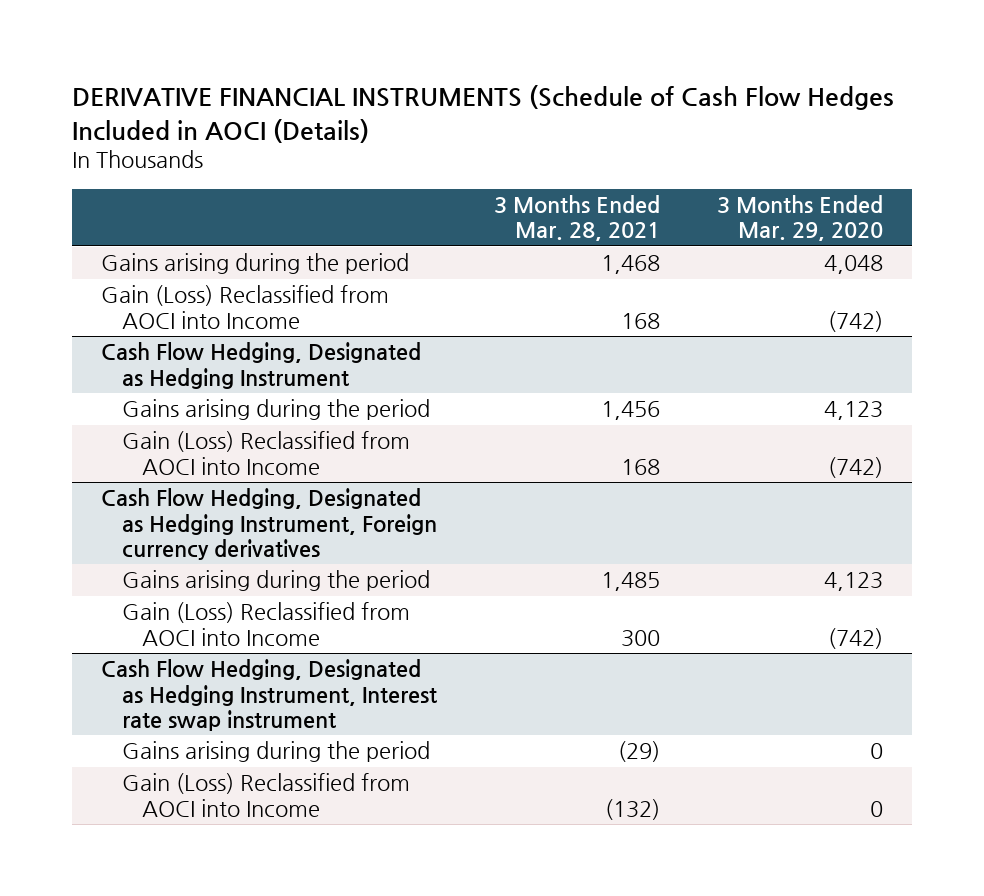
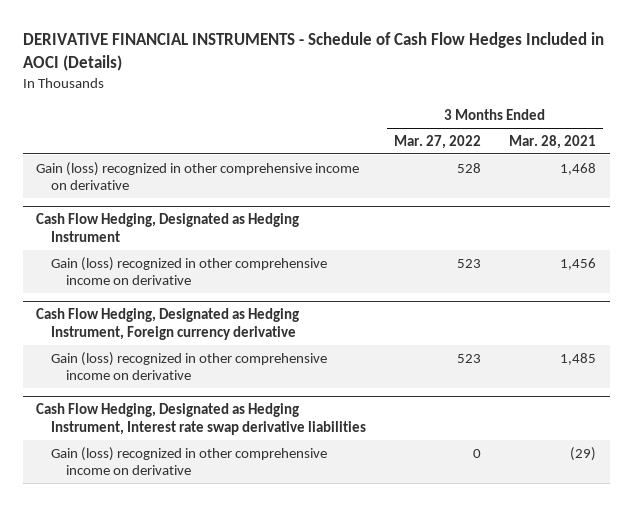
[72,85,895,143] DERIVATIVE FINANCIAL INSTRUMENTS (Schedule of Cash Flow Hedges Included in AOCI (Details) -> [22,32,604,72] DERIVATIVE FINANCIAL INSTRUMENTS - Schedule of Cash Flow Hedges Included in AOCI (Details)
[717,194,884,242] 3 Months Ended Mar. 29, 2020 -> none
none -> [394,134,482,149] Mar. 27, 2022
[101,285,390,329] Gain (Loss) Reclassified from AOCI into Income -> none
[101,253,410,275] Gains arising during the period -> [36,161,360,190] Gain (loss) recognized in other comprehensive income on derivative
[121,431,410,475] Gain (Loss) Reclassified from AOCI into Income -> none
[121,602,410,646] Gain (Loss) Reclassified from AOCI into Income -> none
[121,773,410,817] Gain (Loss) Reclassified from AOCI into Income -> none
[121,399,430,421] Gains arising during the period -> [51,256,328,285] Gain (loss) recognized in other comprehensive income on derivative
[101,488,437,560] Cash Flow Hedging, Designated as Hedging Instrument, Foreign currency derivatives -> [36,308,300,340] Cash Flow Hedging, Designated as Hedging Instrument, Foreign currency derivative
[121,570,430,592] Gains arising during the period -> [51,351,328,380] Gain (loss) recognized in other comprehensive income on derivative
[101,659,437,731] Cash Flow Hedging, Designated as Hedging Instrument, Interest rate swap instrument -> [36,403,367,435] Cash Flow Hedging, Designated as Hedging Instrument, Interest rate swap derivative liabilities
[121,741,430,763] Gains arising during the period -> [51,446,328,475] Gain (loss) recognized in other comprehensive income on derivative

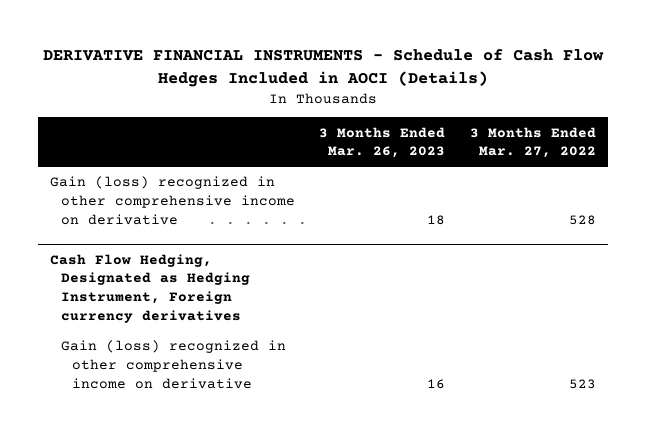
[509,134,597,149] Mar. 28, 2021 -> none
none -> [319,126,446,159] 3 Months Ended Mar. 26, 2023
[36,213,300,242] Cash Flow Hedging, Designated as Hedging Instrument -> none
[51,256,328,285] Gain (loss) recognized in other comprehensive income on derivative -> none
[36,308,300,340] Cash Flow Hedging, Designated as Hedging Instrument, Foreign currency derivative -> [49,253,251,324] Cash Flow Hedging, Designated as Hedging Instrument, Foreign currency derivatives
[36,403,367,435] Cash Flow Hedging, Designated as Hedging Instrument, Interest rate swap derivative liabilities -> none
[51,446,328,475] Gain (loss) recognized in other comprehensive income on derivative -> none

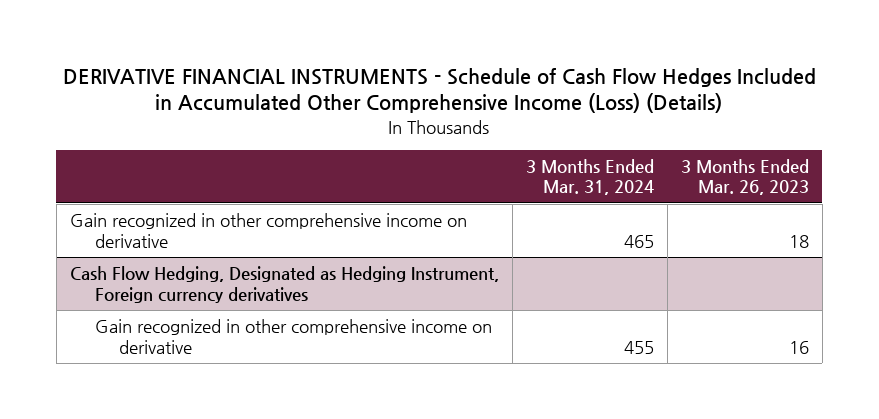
[42,49,604,88] DERIVATIVE FINANCIAL INSTRUMENTS - Schedule of Cash Flow Hedges Included in AOCI (Details) -> [63,67,817,114] DERIVATIVE FINANCIAL INSTRUMENTS - Schedule of Cash Flow Hedges Included in Accumulated Other Comprehensive Income (Loss) (Details)
[469,126,596,159] 3 Months Ended Mar. 27, 2022 -> none
none -> [525,158,654,196] 3 Months Ended Mar. 31, 2024
[49,176,296,225] Gain (loss) recognized in other comprehensive income on derivative -> [69,213,467,248] Gain recognized in other comprehensive income on derivative
[61,340,287,389] Gain (loss) recognized in other comprehensive income on derivative -> [94,319,492,354] Gain recognized in other comprehensive income on derivative

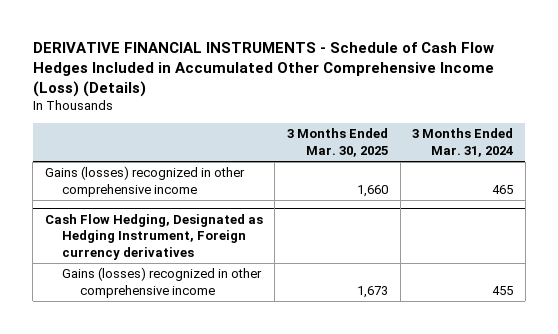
[680,158,809,196] 3 Months Ended Mar. 26, 2023 -> none
none -> [287,128,389,157] 3 Months Ended Mar. 30, 2025
[69,213,467,248] Gain recognized in other comprehensive income on derivative -> [44,166,245,197] Gains (losses) recognized in other comprehensive income
[94,319,492,354] Gain recognized in other comprehensive income on derivative -> [62,267,263,298] Gains (losses) recognized in other comprehensive income

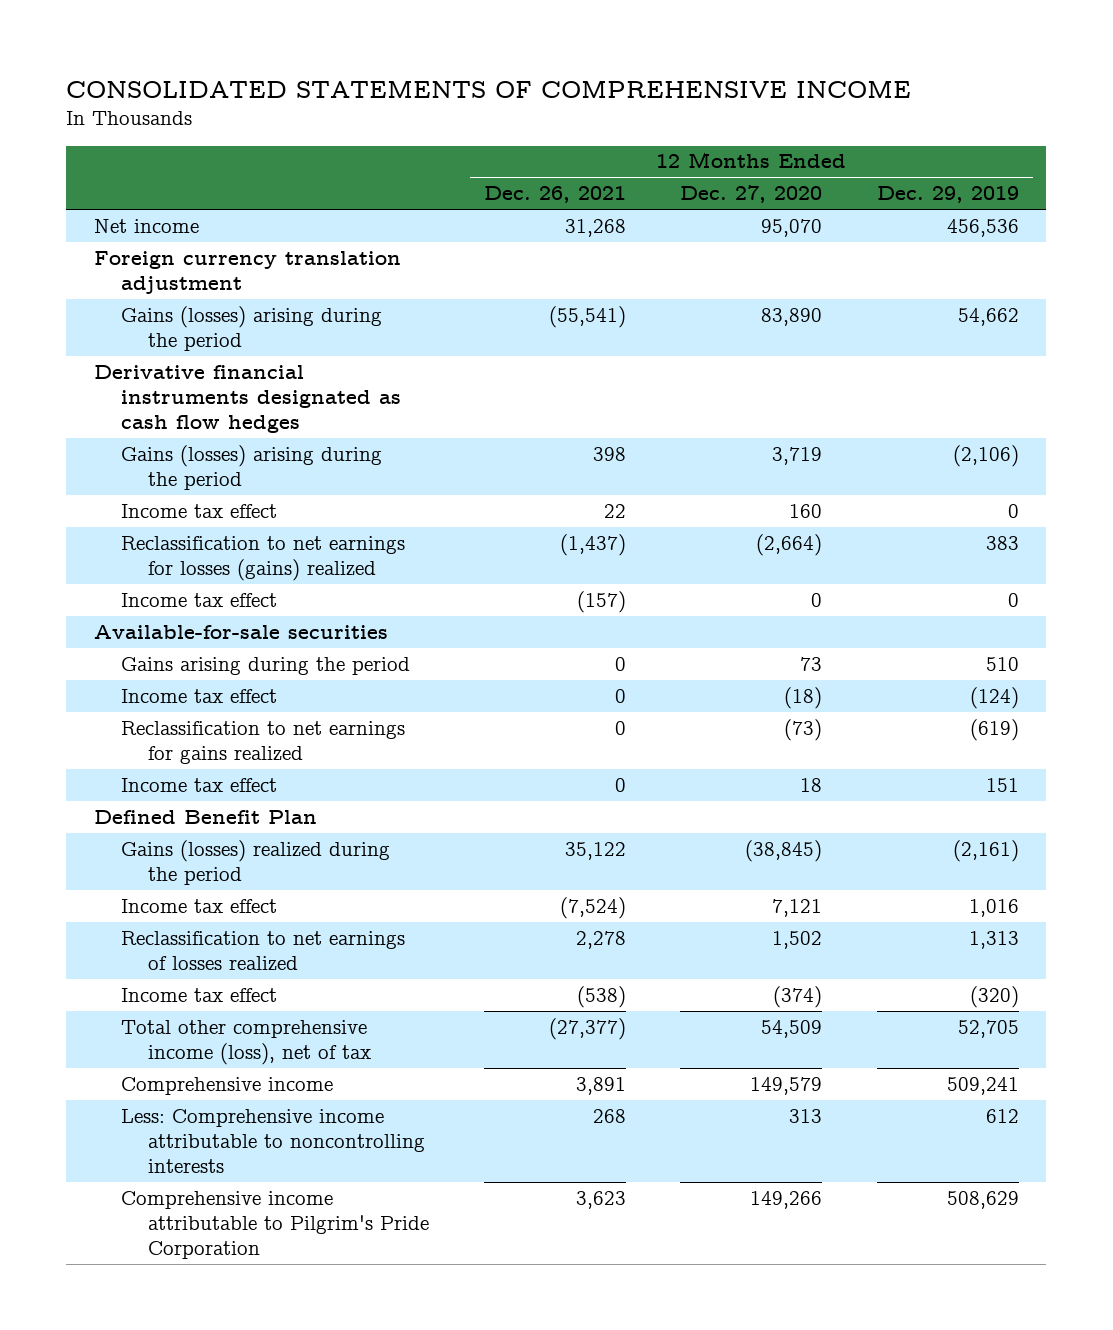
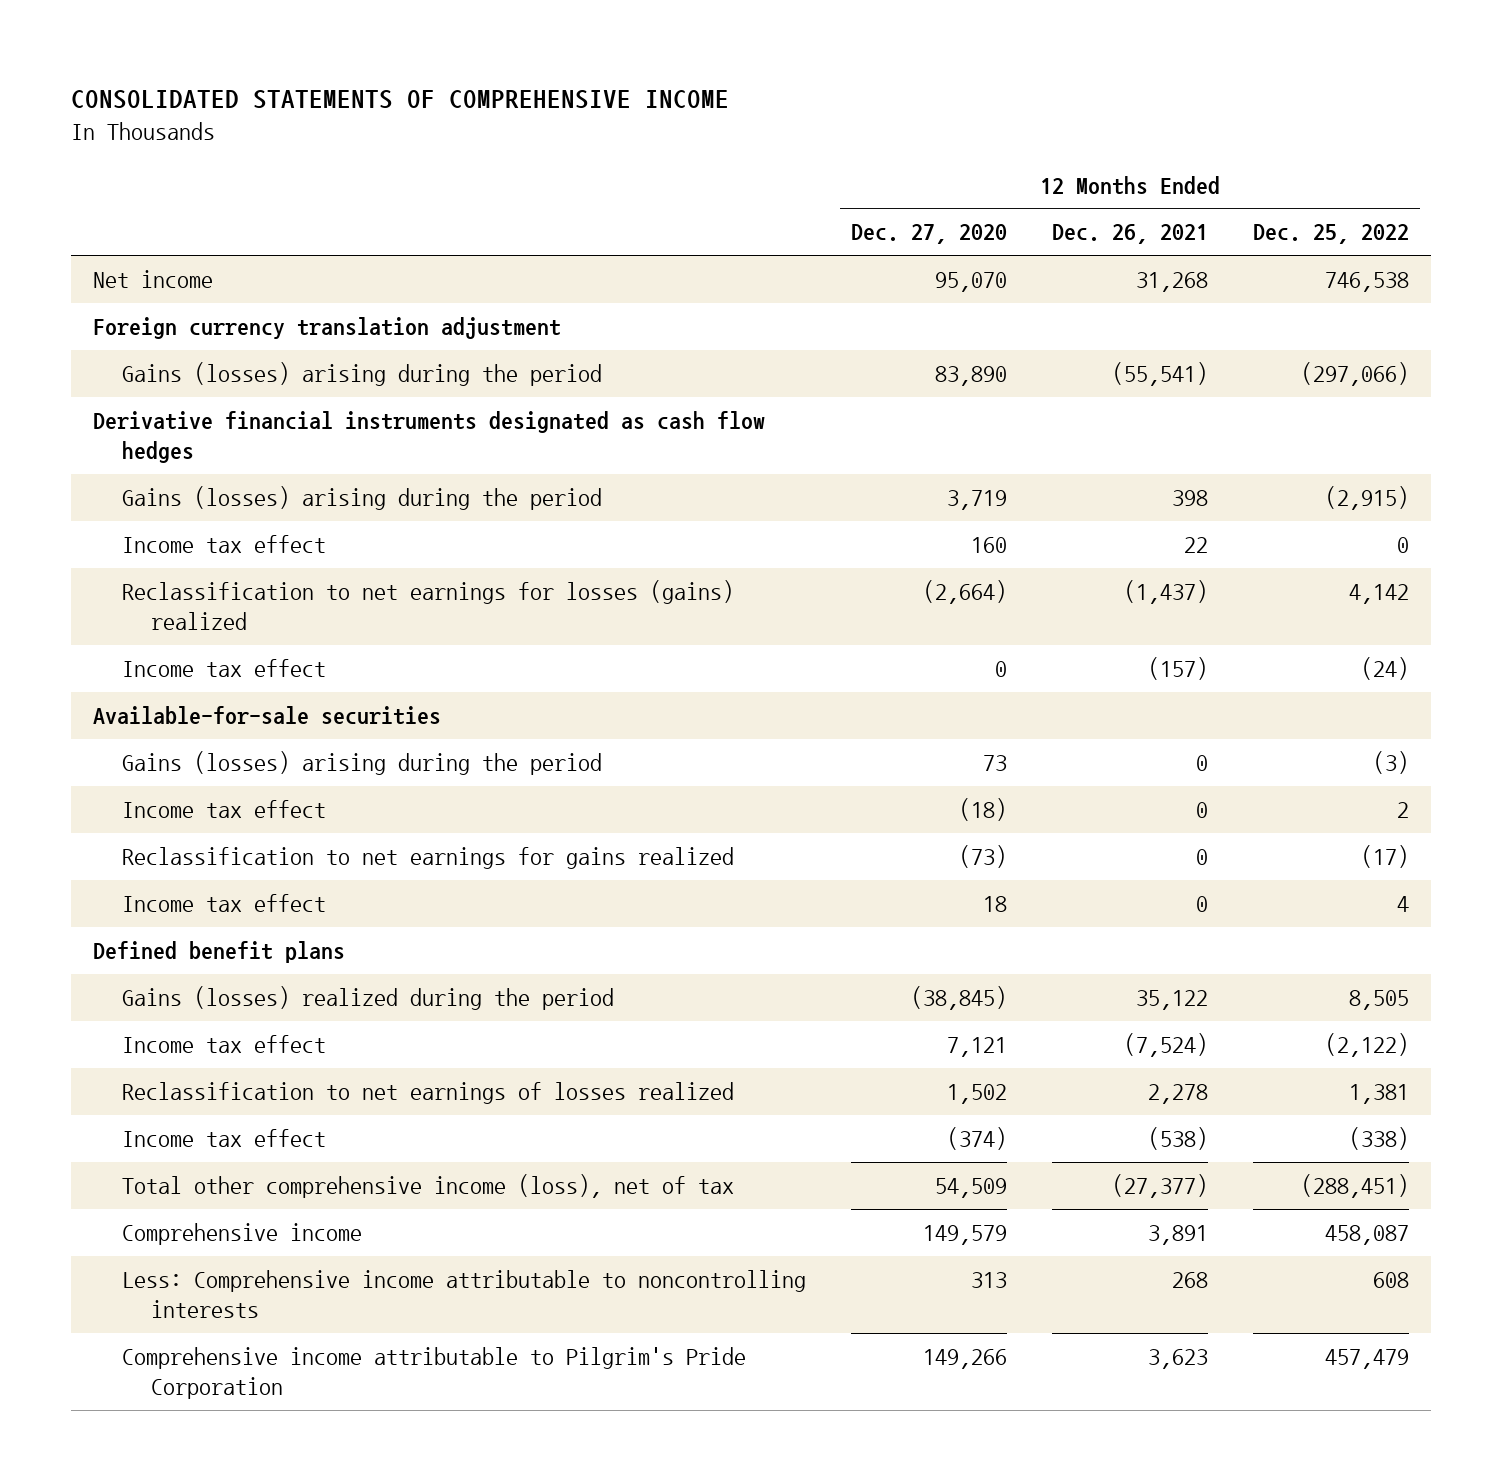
[876,186,1019,204] Dec. 29, 2019 -> none
none -> [1252,224,1409,245] Dec. 25, 2022
[120,656,410,675] Gains arising during the period -> [121,750,602,775] Gains (losses) arising during the period
[93,809,317,824] Defined Benefit Plan -> [93,940,346,963] Defined benefit plans

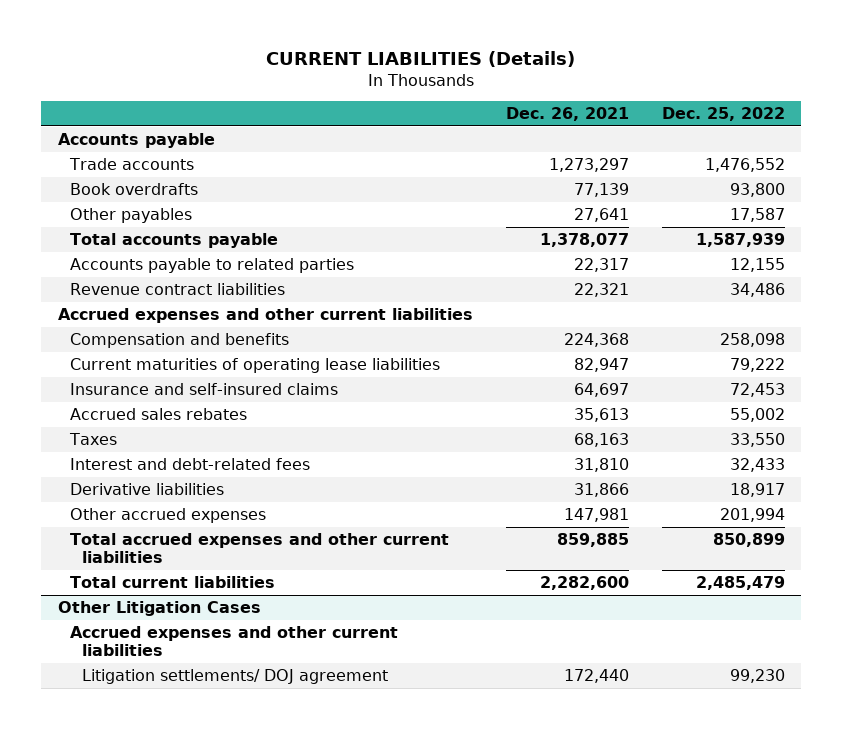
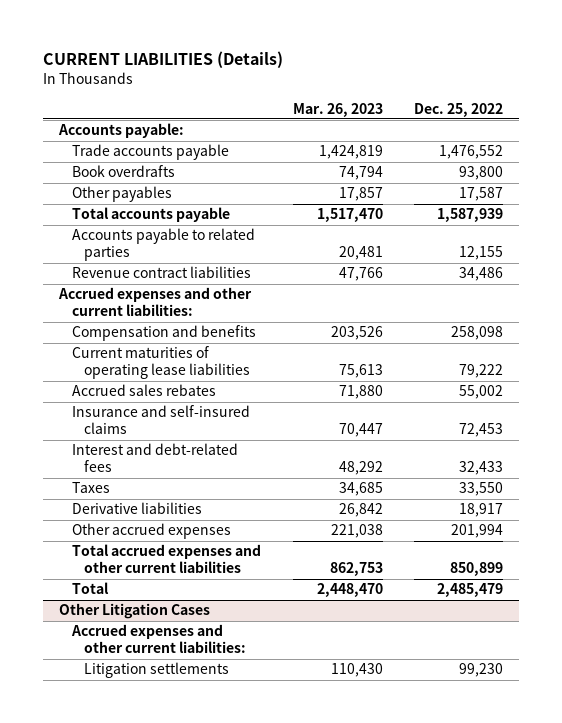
[505,107,629,122] Dec. 26, 2021 -> none
none -> [292,102,383,117] Mar. 26, 2023
[57,132,215,148] Accounts payable -> [58,123,185,139] Accounts payable:
[68,157,194,170] Trade accounts -> [71,144,229,161] Trade accounts payable
[57,307,473,323] Accrued expenses and other current liabilities -> [58,287,253,317] Accrued expenses and other current liabilities:
[69,382,338,395] Insurance and self-insured claims -> [71,405,250,435] Insurance and self-insured claims
[68,432,117,445] Taxes -> [71,482,110,494] Taxes
[69,575,275,588] Total current liabilities -> [71,582,109,595] Total
[69,625,398,656] Accrued expenses and other current liabilities -> [70,624,247,654] Accrued expenses and other current liabilities:
[81,668,388,684] Litigation settlements/ DOJ agreement -> [84,662,230,679] Litigation settlements

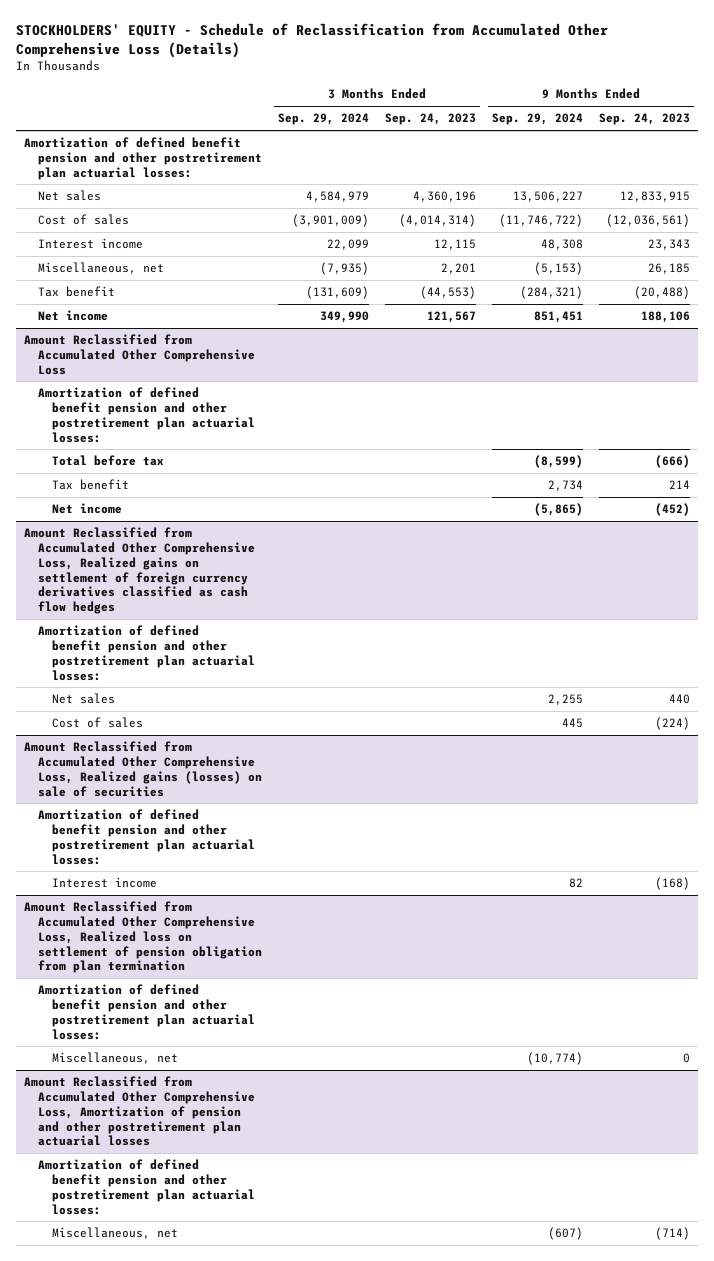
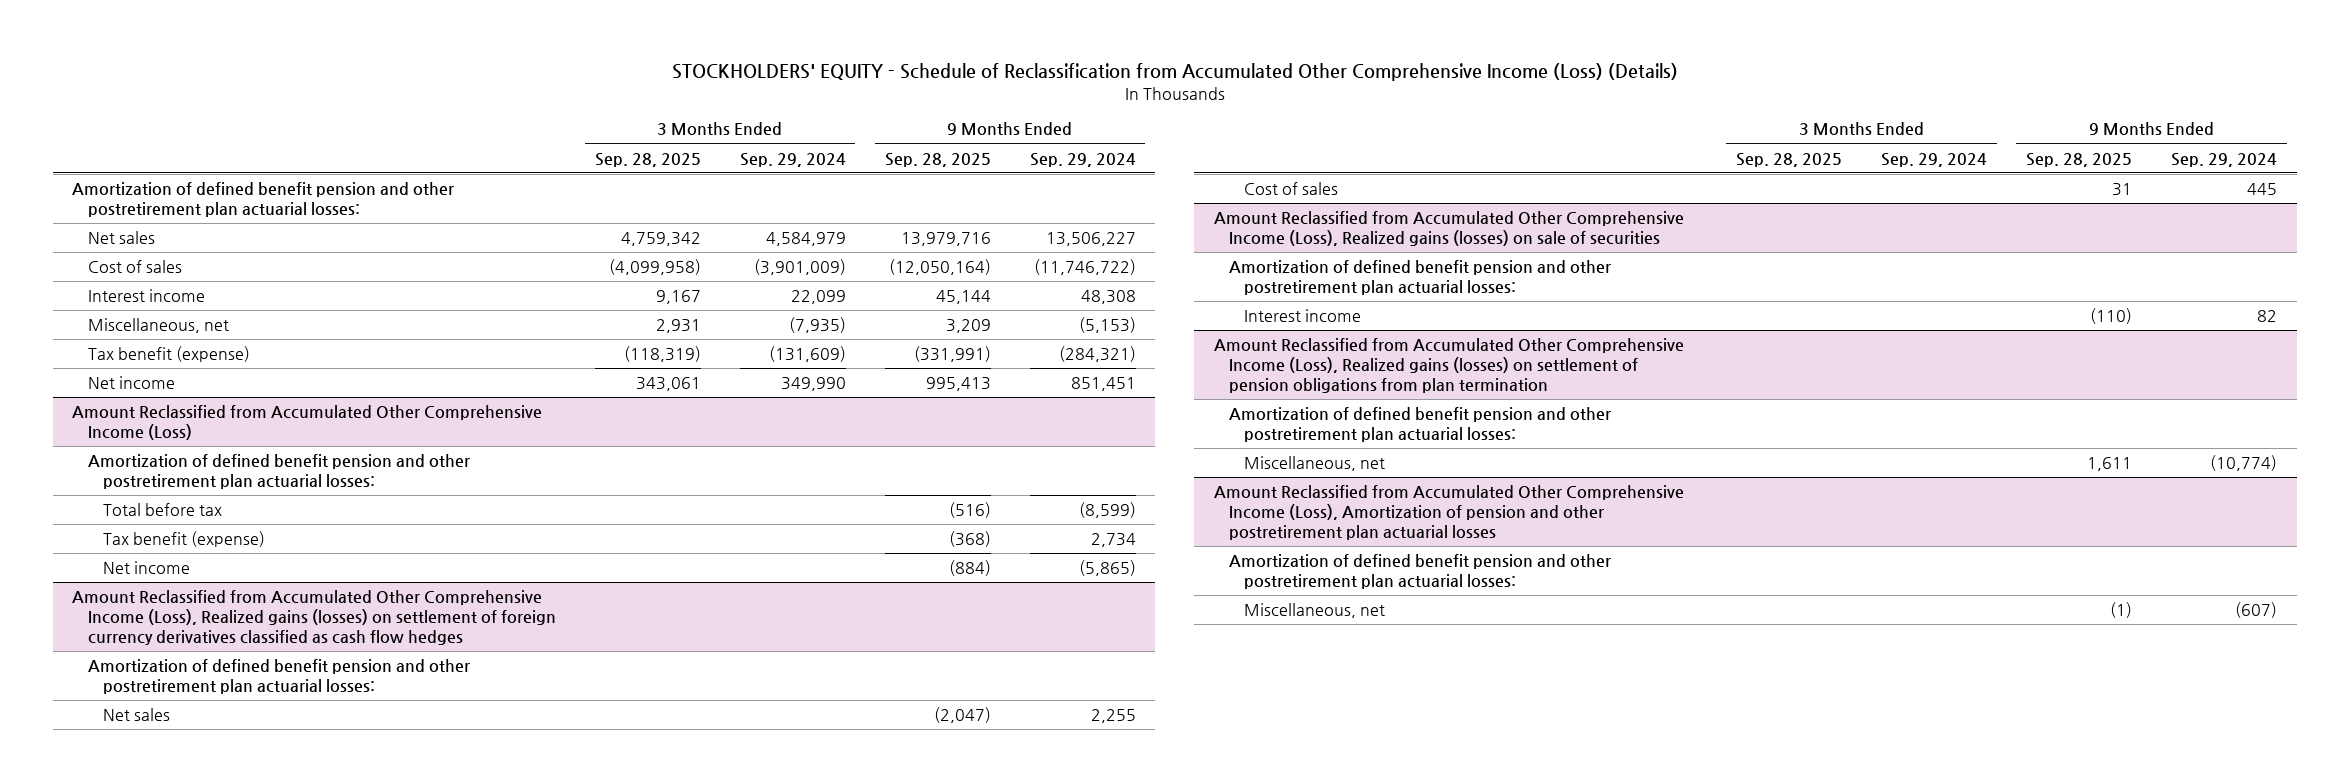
[16,23,609,58] STOCKHOLDERS' EQUITY - Schedule of Reclassification from Accumulated Other Comprehensive Loss (Details) -> [671,63,1678,82] STOCKHOLDERS' EQUITY - Schedule of Reclassification from Accumulated Other Comprehensive Income (Loss) (Details)
[385,113,477,126] Sep. 24, 2023 -> none
[598,113,690,126] Sep. 24, 2023 -> none
none -> [594,152,701,167] Sep. 28, 2025
none -> [884,152,991,167] Sep. 28, 2025
[38,286,116,298] Tax benefit -> [87,346,250,363] Tax benefit (expense)
[24,334,256,375] Amount Reclassified from Accumulated Other Comprehensive Loss -> [72,405,543,440] Amount Reclassified from Accumulated Other Comprehensive Income (Loss)
[52,479,130,491] Tax benefit -> [102,531,265,548] Tax benefit (expense)
[24,527,256,615] Amount Reclassified from Accumulated Other Comprehensive Loss, Realized gains on settlement of foreign currency derivatives classified as cash flow hedges -> [72,590,556,645] Amount Reclassified from Accumulated Other Comprehensive Income (Loss), Realized gains (losses) on settlement of foreign currency derivatives classified as cash flow hedges
[24,741,263,797] Amount Reclassified from Accumulated Other Comprehensive Loss, Realized gains (losses) on sale of securities -> [1213,211,1684,246] Amount Reclassified from Accumulated Other Comprehensive Income (Loss), Realized gains (losses) on sale of securities
[24,901,263,974] Amount Reclassified from Accumulated Other Comprehensive Loss, Realized loss on settlement of pension obligation from plan termination -> [1213,338,1684,393] Amount Reclassified from Accumulated Other Comprehensive Income (Loss), Realized gains (losses) on settlement of pension obligations from plan termination
[24,1076,256,1147] Amount Reclassified from Accumulated Other Comprehensive Loss, Amortization of pension and other postretirement plan actuarial losses -> [1213,485,1684,540] Amount Reclassified from Accumulated Other Comprehensive Income (Loss), Amortization of pension and other postretirement plan actuarial losses

